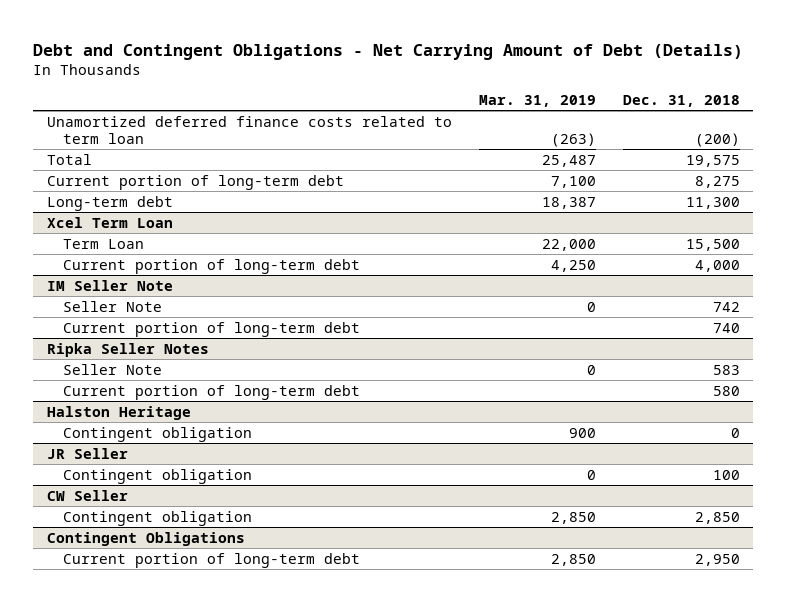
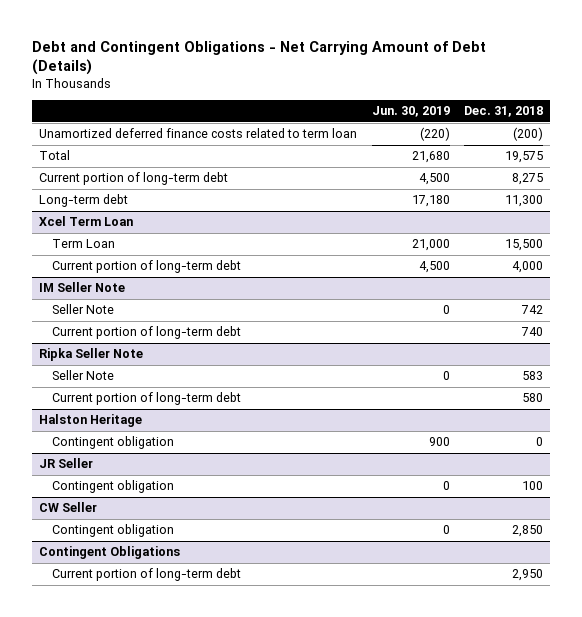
[478,95,596,108] Mar. 31, 2019 -> none
none -> [371,106,450,118] Jun. 30, 2019
[46,342,209,357] Ripka Seller Notes -> [39,348,144,362] Ripka Seller Note

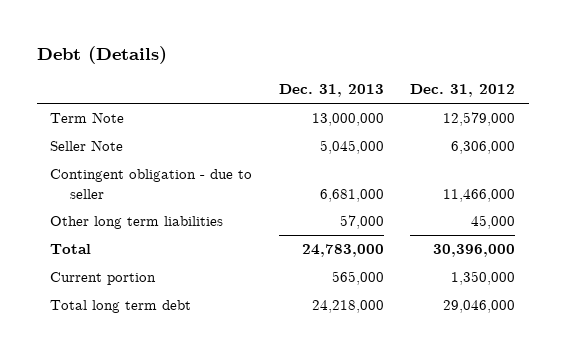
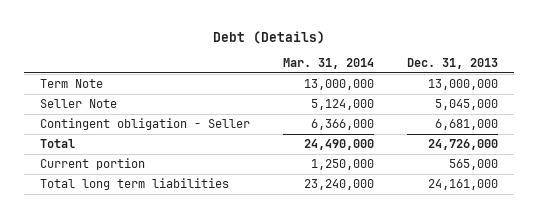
[410,84,516,98] Dec. 31, 2012 -> none
none -> [283,58,375,70] Mar. 31, 2014
[49,216,223,230] Other long term liabilities -> none
[49,169,252,199] Contingent obligation - due to seller -> [40,118,251,131] Contingent obligation - Seller
[301,244,384,258] 24,783,000 -> [427,139,498,151] 24,726,000
[49,300,191,314] Total long term debt -> [40,178,230,191] Total long term liabilities
[311,300,384,314] 24,218,000 -> [427,179,498,191] 24,161,000

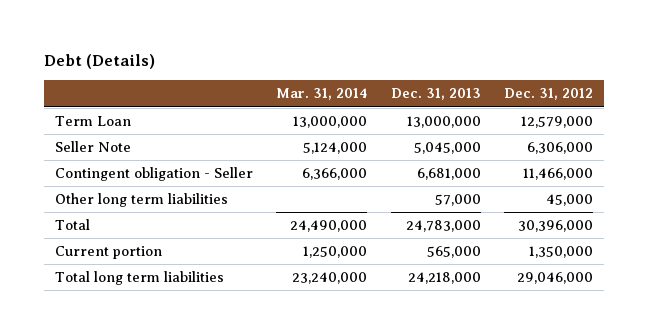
none -> [503,88,593,101] Dec. 31, 2012
[40,79,104,89] Term Note -> [55,116,132,127] Term Loan
none -> [55,193,229,208] Other long term liabilities
[427,139,498,151] 24,726,000 -> [405,220,481,233] 24,783,000
[427,179,498,191] 24,161,000 -> [407,272,481,285] 24,218,000

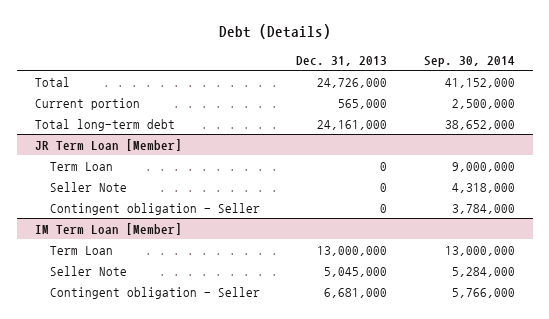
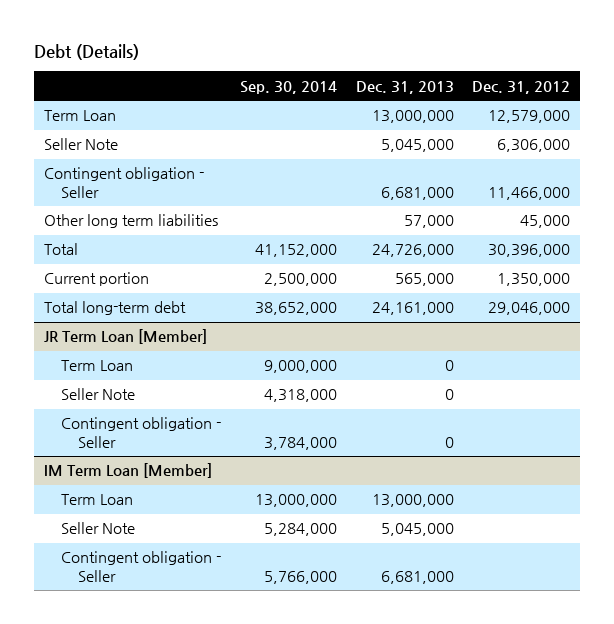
none -> [472,80,571,94] Dec. 31, 2012
none -> [43,110,116,122] Term Loan
none -> [43,138,118,151] Seller Note
none -> [43,167,204,198] Contingent obligation - Seller
none -> [43,214,218,229] Other long term liabilities

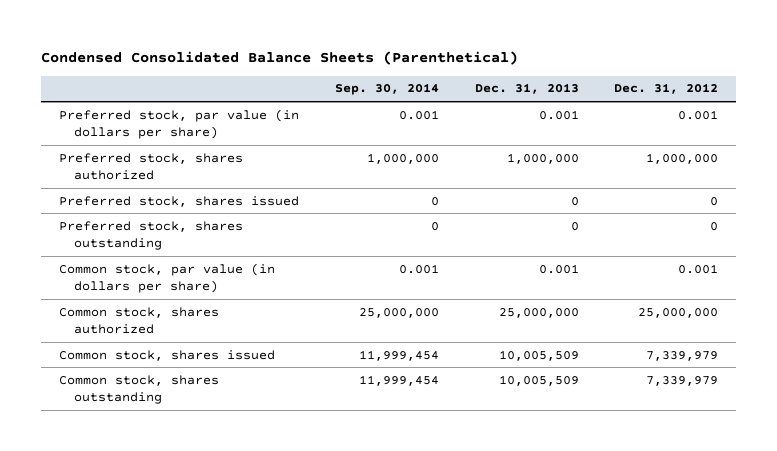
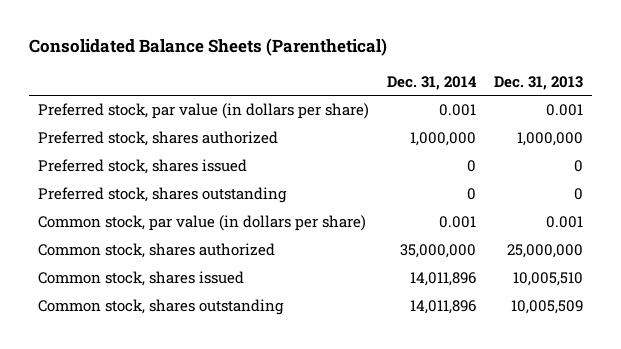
[41,51,519,66] Condensed Consolidated Balance Sheets (Parenthetical) -> [29,38,388,57] Consolidated Balance Sheets (Parenthetical)
[334,83,439,96] Sep. 30, 2014 -> none
[614,83,719,95] Dec. 31, 2012 -> none
none -> [387,75,478,90] Dec. 31, 2014
[498,349,579,361] 10,005,509 -> [513,272,584,287] 10,005,510

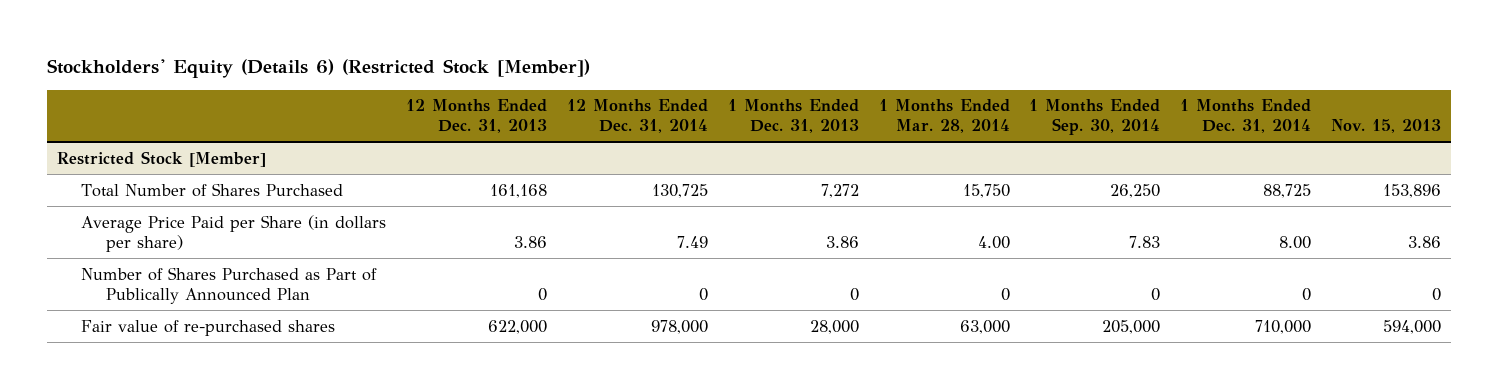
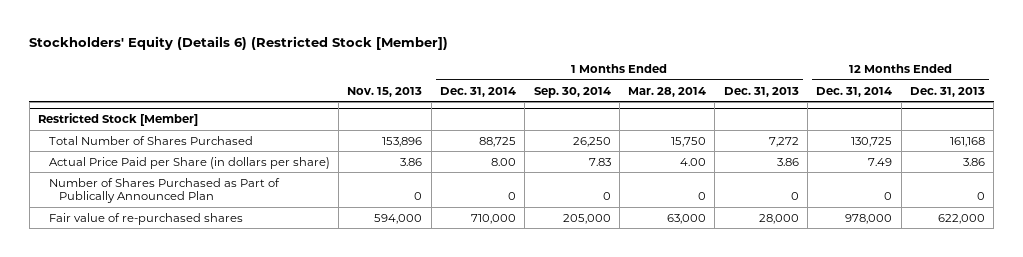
[81,214,387,252] Average Price Paid per Share (in dollars per share) -> [48,156,330,169] Actual Price Paid per Share (in dollars per share)

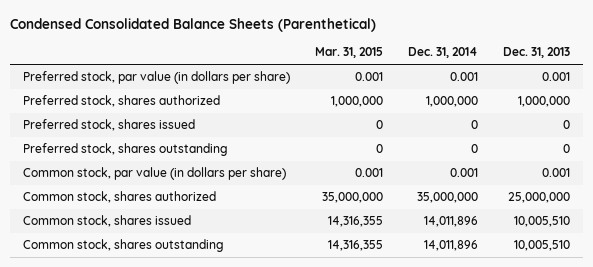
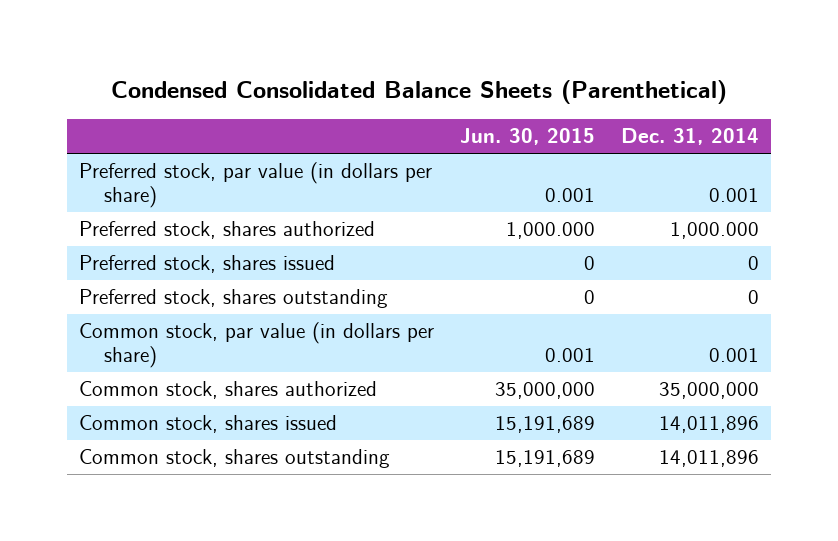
[315,47,384,59] Mar. 31, 2015 -> none
[503,47,571,59] Dec. 31, 2013 -> none
none -> [460,128,596,146] Jun. 30, 2015
[426,95,479,107] 1,000,000 -> [669,222,759,240] 1,000.000

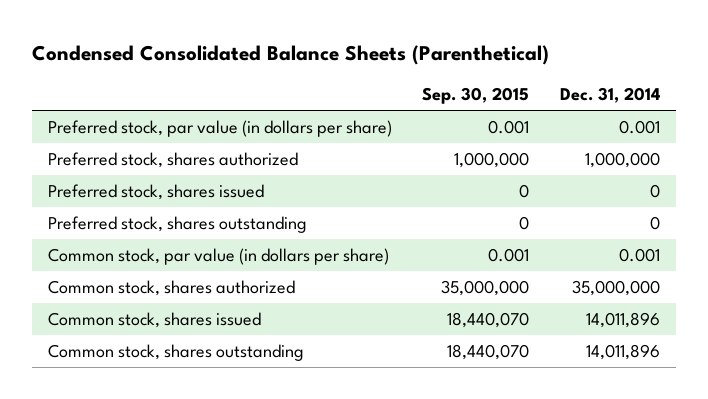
[460,128,596,146] Jun. 30, 2015 -> none
none -> [422,87,530,105] Sep. 30, 2015
[669,222,759,240] 1,000.000 -> [585,151,661,168] 1,000,000

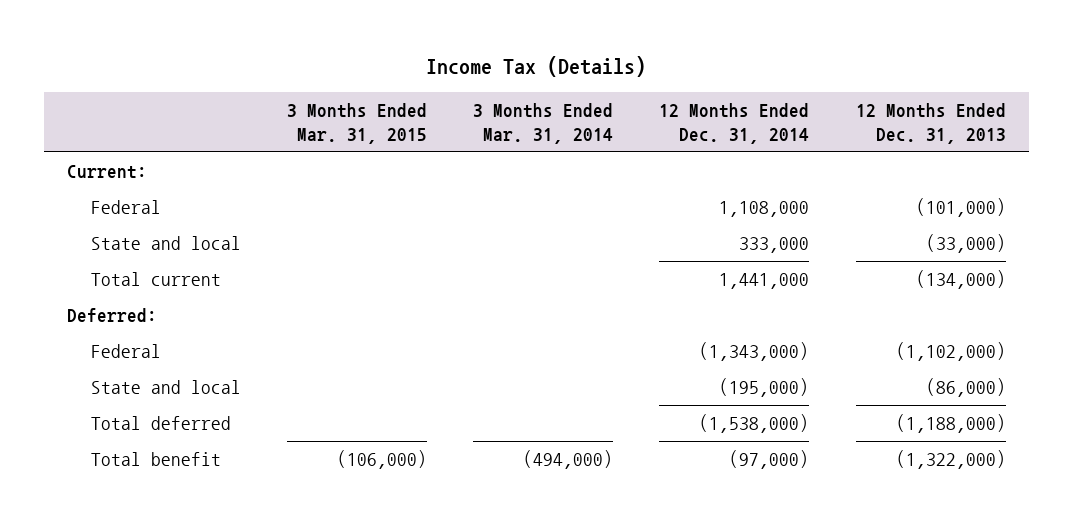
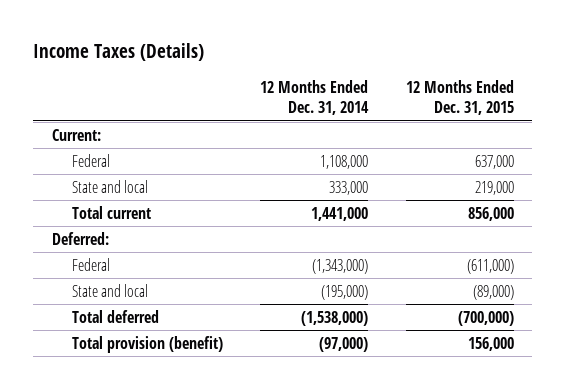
[426,56,647,78] Income Tax (Details) -> [33,42,205,61] Income Taxes (Details)
[287,102,428,144] 3 Months Ended Mar. 31, 2015 -> none
[473,102,614,144] 3 Months Ended Mar. 31, 2014 -> none
[855,102,1006,144] 12 Months Ended Dec. 31, 2013 -> none
none -> [405,79,514,115] 12 Months Ended Dec. 31, 2015
[91,452,222,467] Total benefit -> [71,335,223,353] Total provision (benefit)

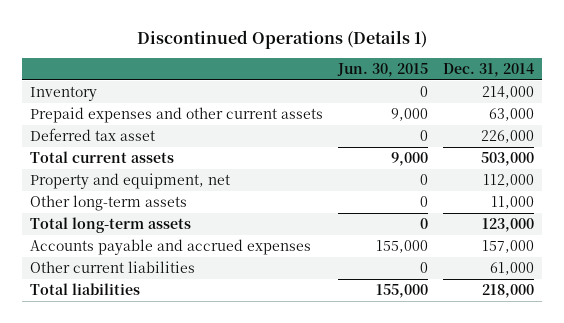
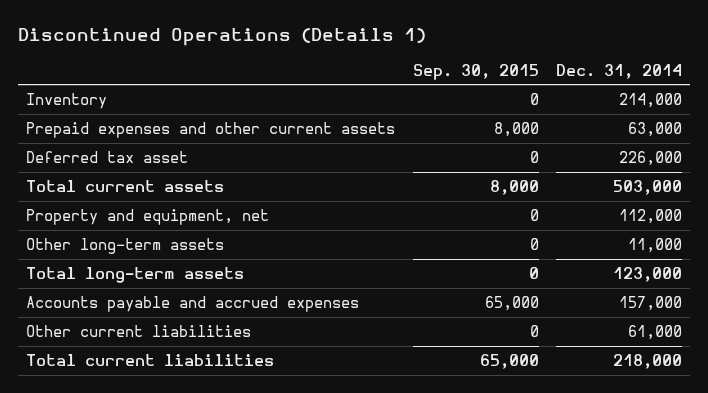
[336,62,428,77] Jun. 30, 2015 -> none
none -> [412,63,539,80] Sep. 30, 2015
[29,283,140,296] Total liabilities -> [26,353,275,366] Total current liabilities

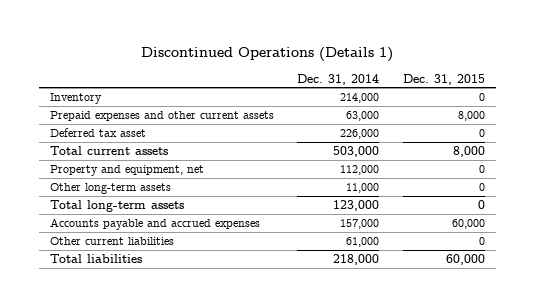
[412,63,539,80] Sep. 30, 2015 -> none
none -> [402,73,485,85] Dec. 31, 2015
[26,353,275,366] Total current liabilities -> [50,254,143,264] Total liabilities

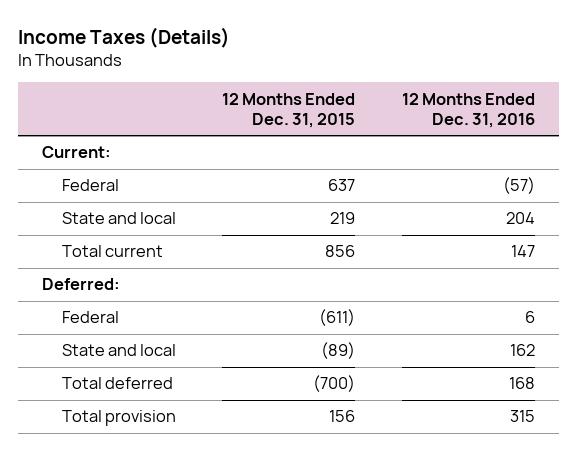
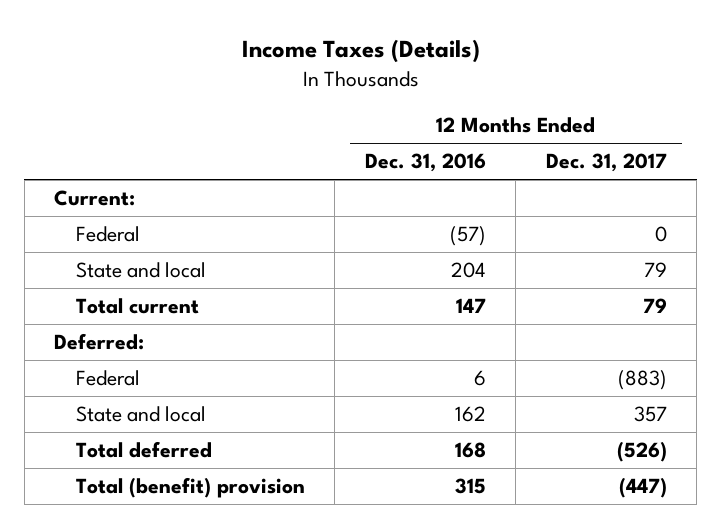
[222,92,356,128] 12 Months Ended Dec. 31, 2015 -> none
none -> [545,153,667,173] Dec. 31, 2017
[61,410,176,427] Total provision -> [75,476,305,498] Total (benefit) provision

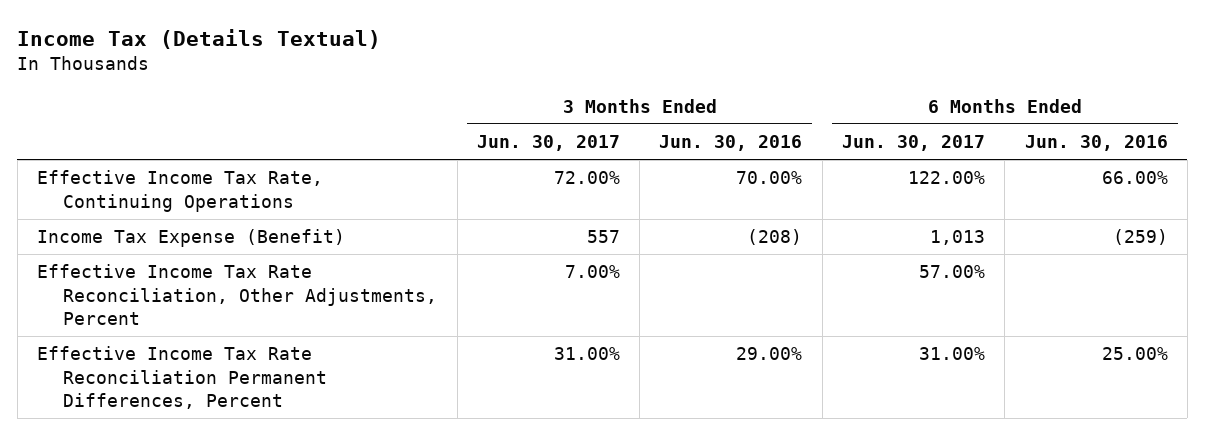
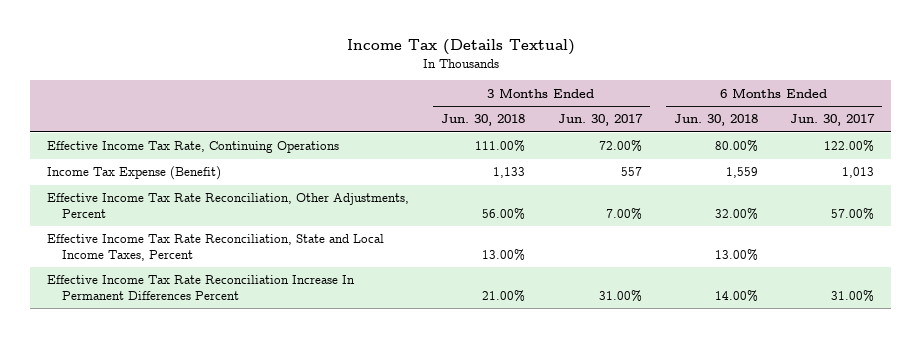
[659,134,803,151] Jun. 30, 2016 -> none
[1024,134,1168,151] Jun. 30, 2016 -> none
none -> [441,114,526,127] Jun. 30, 2018
none -> [673,114,758,127] Jun. 30, 2018
none -> [46,234,384,261] Effective Income Tax Rate Reconciliation, State and Local Income Taxes, Percent
[37,346,328,409] Effective Income Tax Rate Reconciliation Permanent Differences, Percent -> [46,275,355,300] Effective Income Tax Rate Reconciliation Increase In Permanent Differences Percent

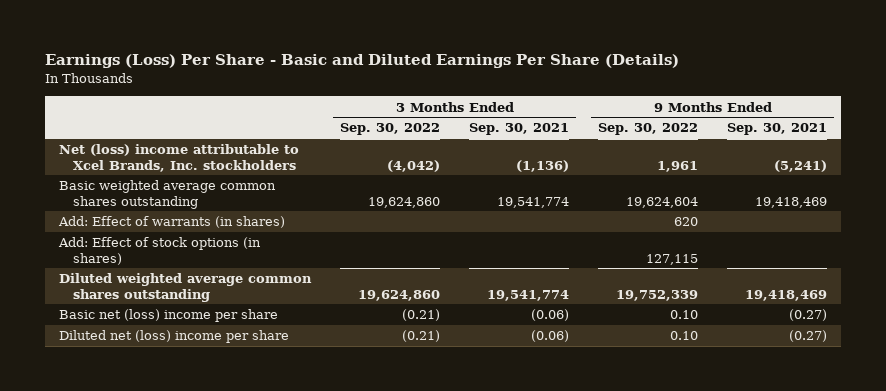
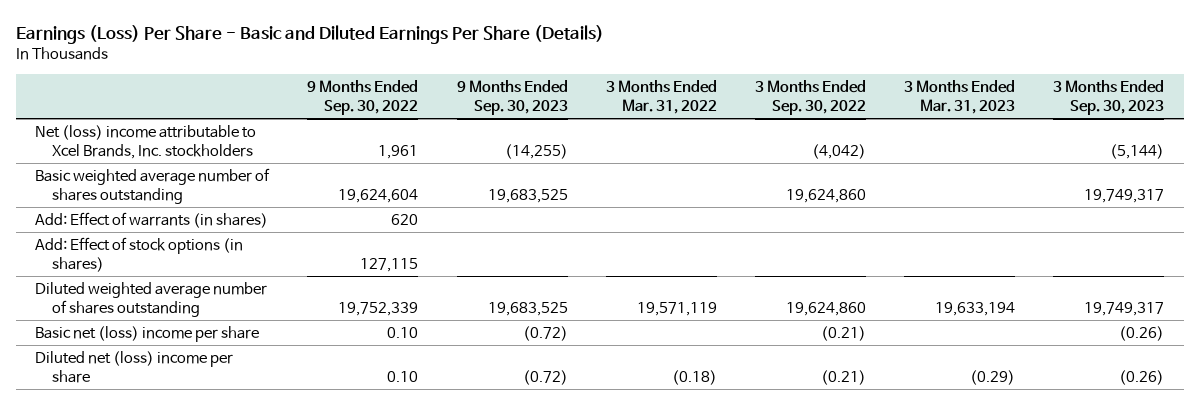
[469,123,570,136] Sep. 30, 2021 -> none
[727,123,828,136] Sep. 30, 2021 -> none
none -> [456,80,568,116] 9 Months Ended Sep. 30, 2023
none -> [605,80,717,115] 3 Months Ended Mar. 31, 2022
none -> [904,80,1016,115] 3 Months Ended Mar. 31, 2023
none -> [1053,80,1165,116] 3 Months Ended Sep. 30, 2023
[59,180,277,209] Basic weighted average common shares outstanding -> [35,168,271,205] Basic weighted average number of shares outstanding
[59,273,313,302] Diluted weighted average common shares outstanding -> [35,282,268,318] Diluted weighted average number of shares outstanding

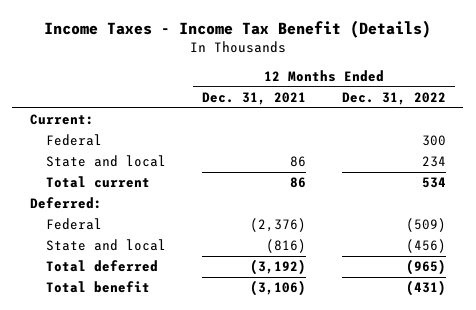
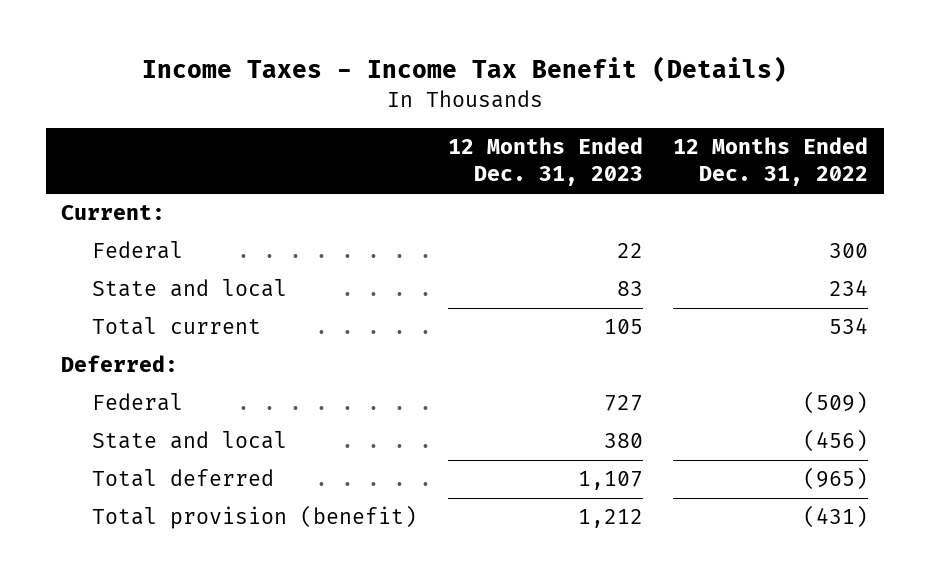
[201,91,306,105] Dec. 31, 2021 -> none
none -> [447,137,643,187] 12 Months Ended Dec. 31, 2023
[46,281,151,294] Total benefit -> [92,505,418,530] Total provision (benefit)

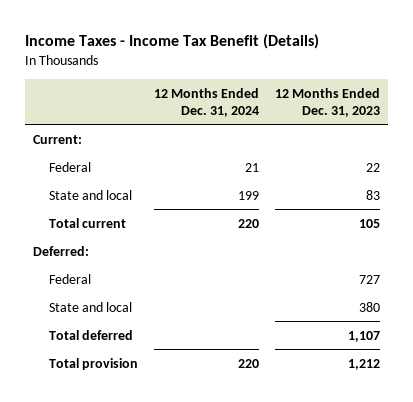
[673,137,869,187] 12 Months Ended Dec. 31, 2022 -> none
none -> [153,87,259,117] 12 Months Ended Dec. 31, 2024
[92,505,418,530] Total provision (benefit) -> [48,357,138,370] Total provision

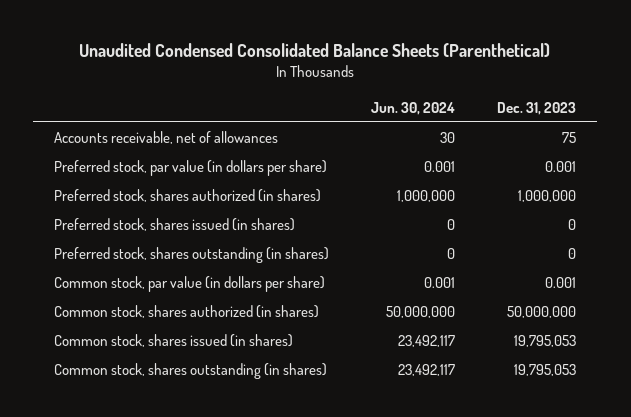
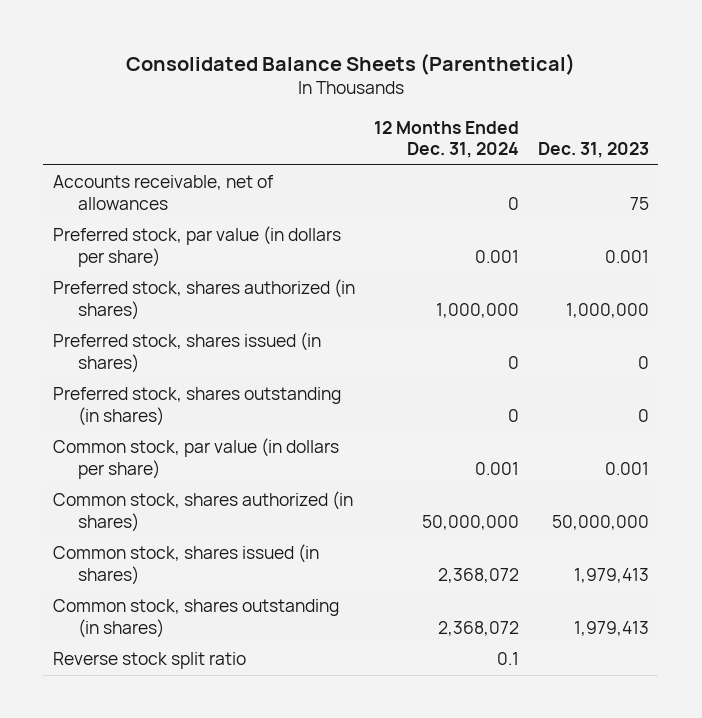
[79,43,551,58] Unaudited Condensed Consolidated Balance Sheets (Parenthetical) -> [125,52,575,75] Consolidated Balance Sheets (Parenthetical)
[371,101,456,115] Jun. 30, 2024 -> none
none -> [373,121,519,159] 12 Months Ended Dec. 31, 2024
[514,335,577,348] 19,795,053 -> [573,567,649,583] 1,979,413
[514,364,577,377] 19,795,053 -> [573,620,649,636] 1,979,413
none -> [52,652,246,670] Reverse stock split ratio

